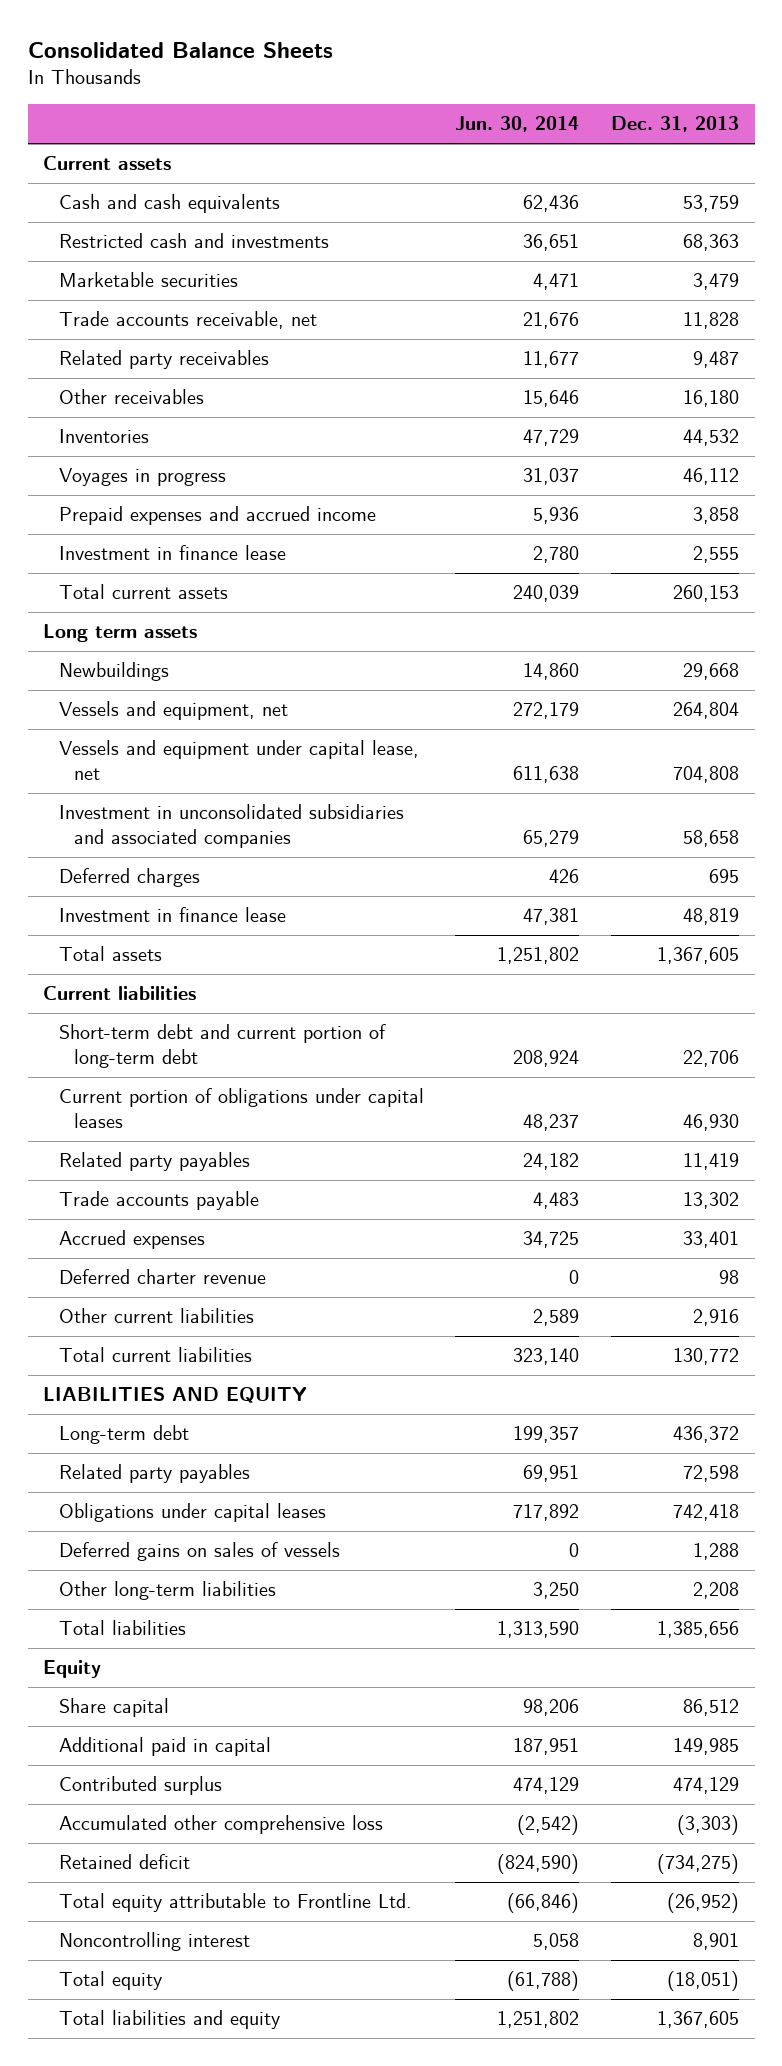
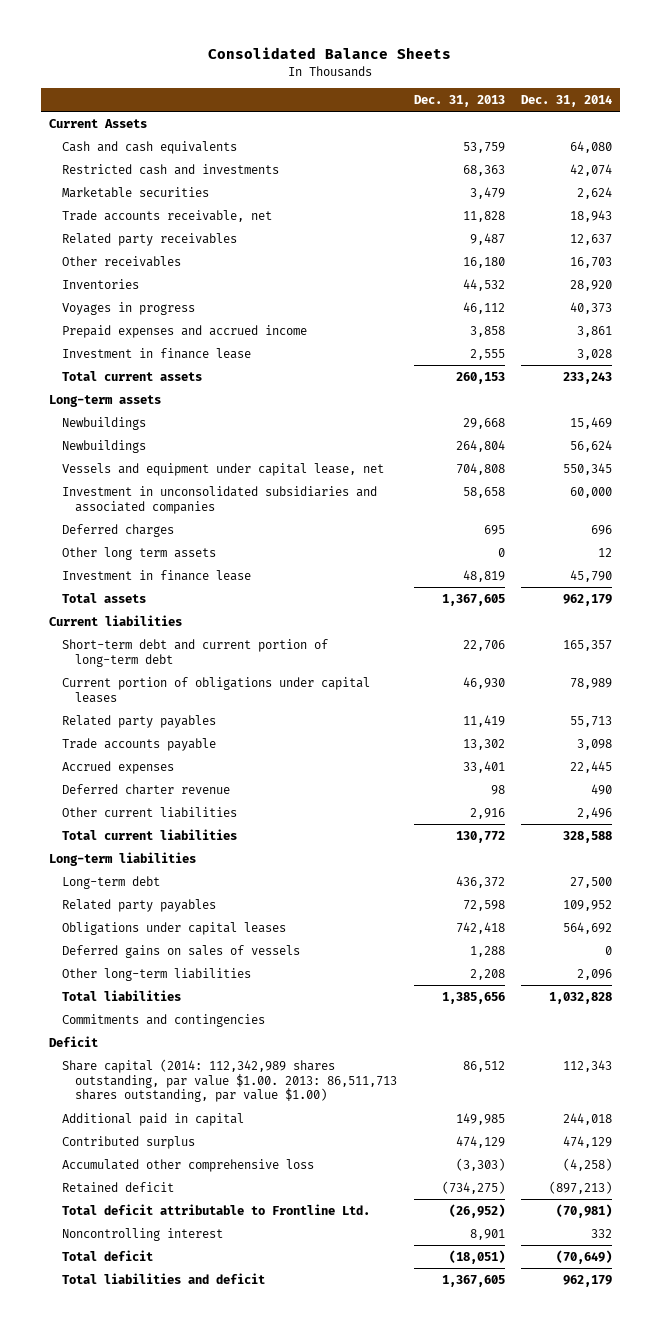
[455,116,580,133] Jun. 30, 2014 -> none
none -> [520,94,612,107] Dec. 31, 2014
[43,156,172,171] Current assets -> [48,118,147,128] Current Assets
[43,624,198,643] Long term assets -> [48,394,161,407] Long-term assets
[58,701,288,721] Vessels and equipment, net -> [62,439,147,453] Newbuildings
none -> [62,546,217,560] Other long term assets
[43,1387,308,1404] LIABILITIES AND EQUITY -> none
none -> [48,851,196,866] Long-term liabilities
none -> [62,1013,266,1027] Commitments and contingencies
[43,1660,102,1679] Equity -> [48,1035,98,1047] Deficit
[58,1698,169,1718] Share capital -> [62,1058,398,1103] Share capital (2014: 112,342,989 shares outstanding, par value $1.00. 2013: 86,511,713 shares outstanding, par value $1.00)
[58,1893,412,1913] Total equity attributable to Frontline Ltd. -> [62,1203,371,1215] Total deficit attributable to Frontline Ltd.
[58,1971,162,1991] Total equity -> [62,1249,154,1261] Total deficit
[58,2010,280,2030] Total liabilities and equity -> [62,1272,266,1284] Total liabilities and deficit

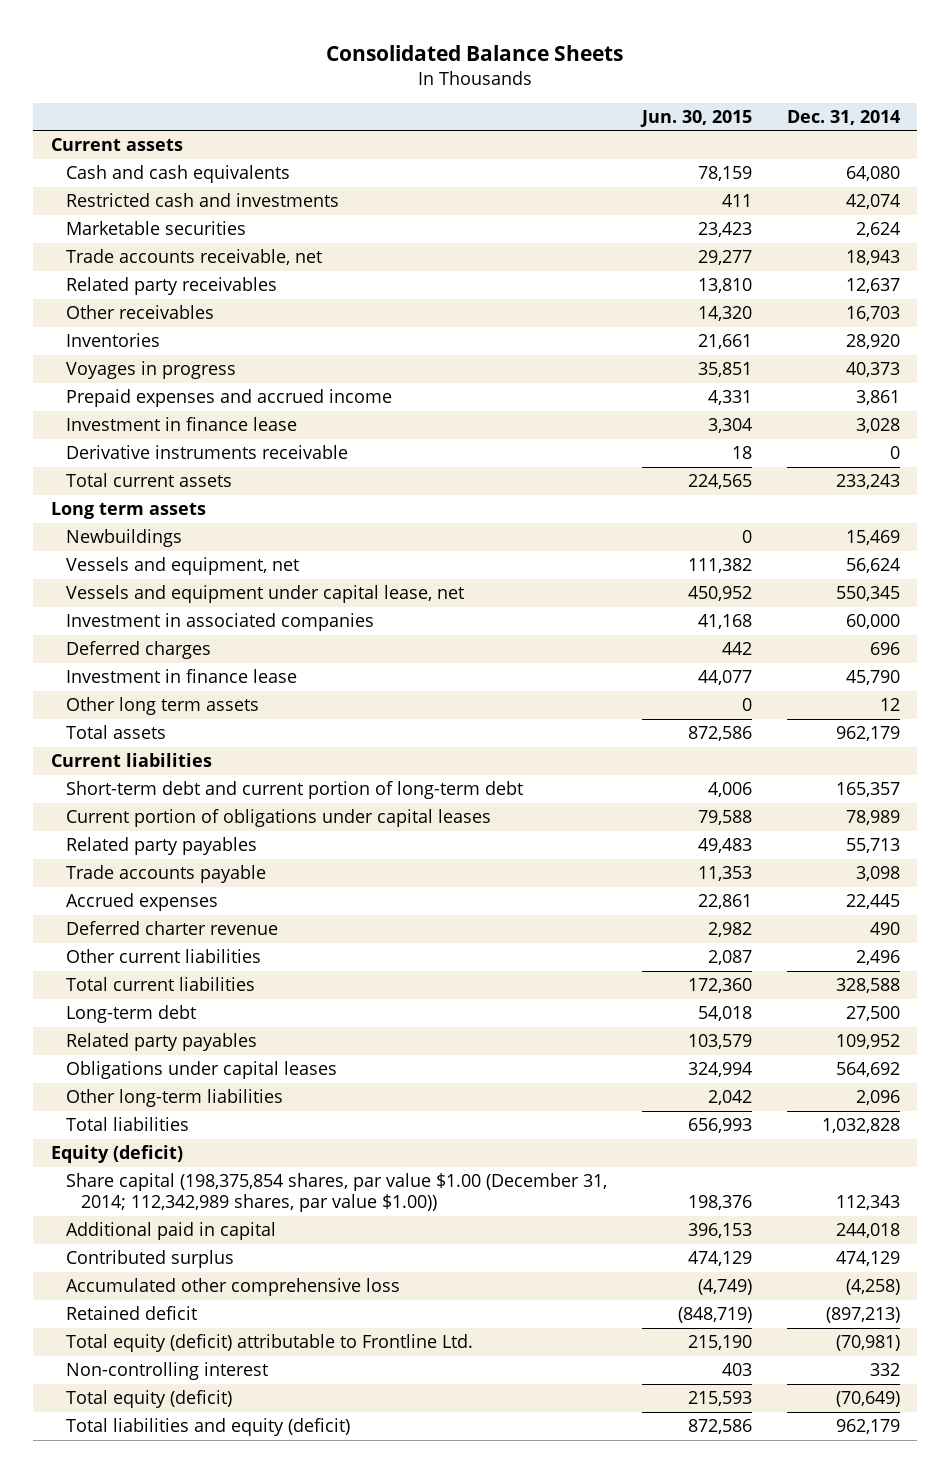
[413,94,505,107] Dec. 31, 2013 -> none
none -> [639,109,752,127] Jun. 30, 2015
[48,118,147,128] Current Assets -> [50,138,183,152] Current assets
none -> [66,445,349,460] Derivative instruments receivable
[48,394,161,407] Long-term assets -> [50,502,206,520] Long term assets
[62,439,147,453] Newbuildings -> [66,557,300,576] Vessels and equipment, net
[62,485,378,514] Investment in unconsolidated subsidiaries and associated companies -> [66,613,375,632] Investment in associated companies
[62,546,217,560] Other long term assets -> [66,697,260,716] Other long term assets
[48,851,196,866] Long-term liabilities -> none
[62,944,301,958] Deferred gains on sales of vessels -> none
[62,1013,266,1027] Commitments and contingencies -> none
[48,1035,98,1047] Deficit -> [50,1145,183,1164] Equity (deficit)
[62,1058,398,1103] Share capital (2014: 112,342,989 shares outstanding, par value $1.00. 2013: 86,511,713 shares outstanding, par value $1.00) -> [66,1173,608,1213] Share capital (198,375,854 shares, par value $1.00 (December 31, 2014; 112,342,989 shares, par value $1.00))
[62,1203,371,1215] Total deficit attributable to Frontline Ltd. -> [66,1334,474,1353] Total equity (deficit) attributable to Frontline Ltd.
[62,1227,224,1241] Noncontrolling interest -> [66,1362,269,1381] Non-controlling interest
[62,1249,154,1261] Total deficit -> [66,1390,233,1409] Total equity (deficit)
[62,1272,266,1284] Total liabilities and deficit -> [66,1418,351,1437] Total liabilities and equity (deficit)

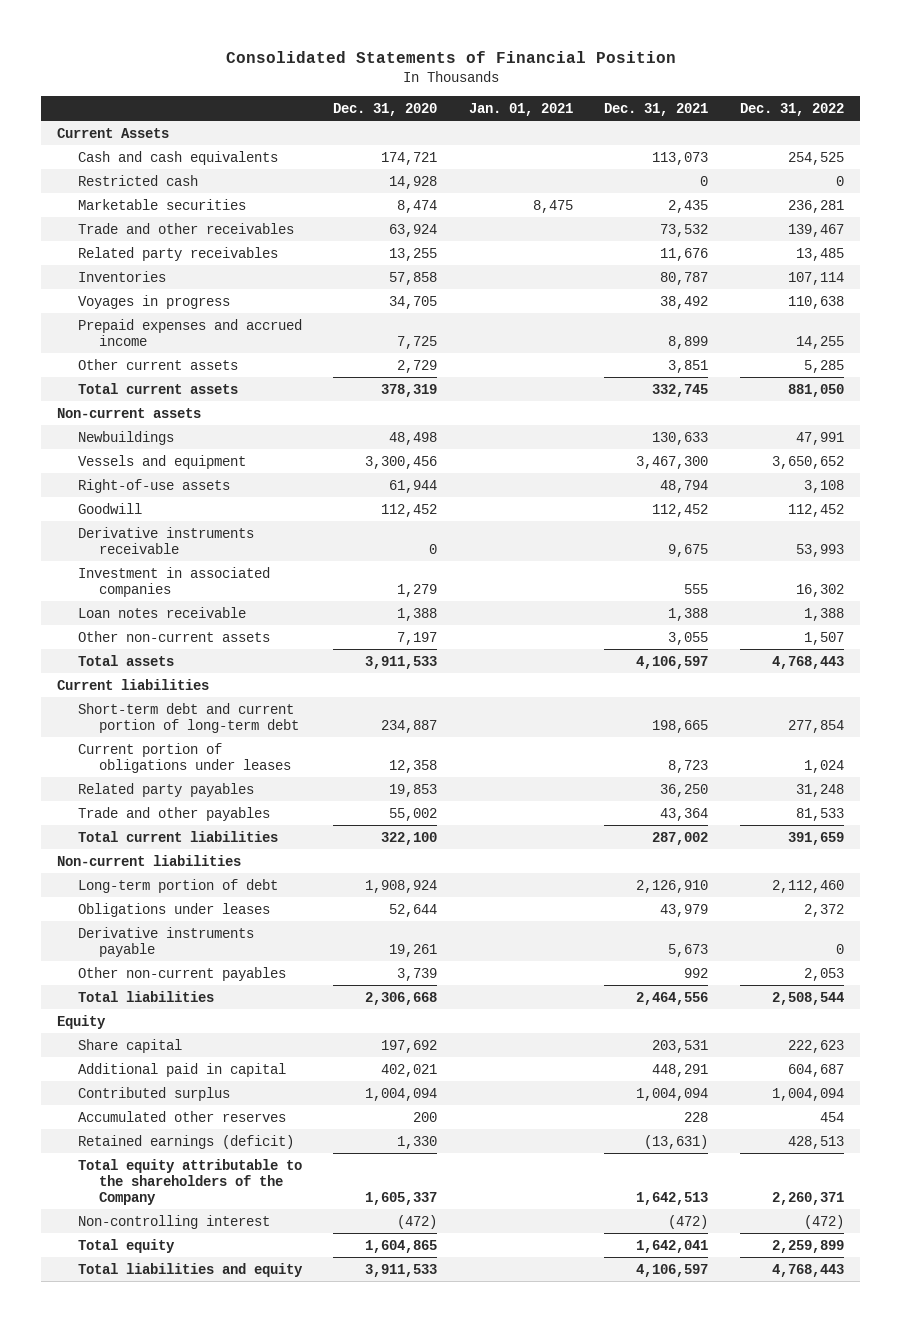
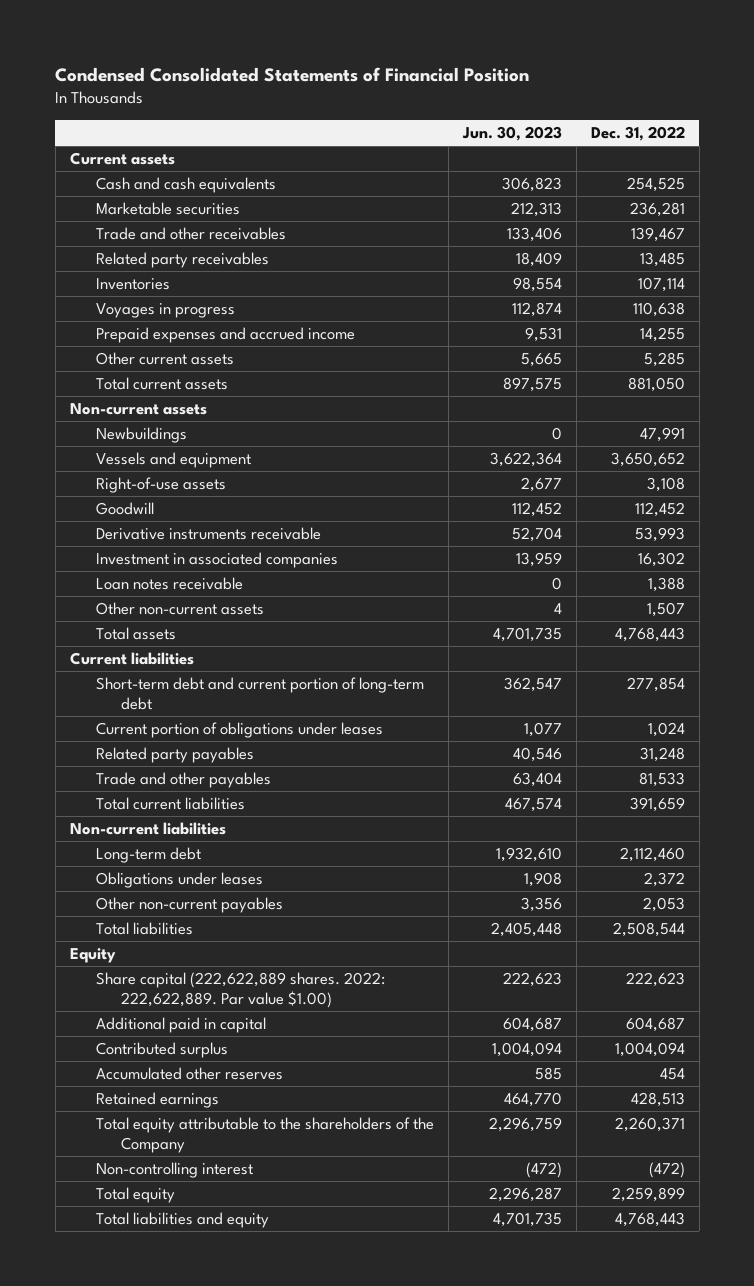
[225,51,676,64] Consolidated Statements of Financial Position -> [55,66,530,82] Condensed Consolidated Statements of Financial Position
[333,102,438,116] Dec. 31, 2020 -> none
[468,102,573,116] Jan. 01, 2021 -> none
[604,102,709,116] Dec. 31, 2021 -> none
none -> [461,125,562,141] Jun. 30, 2023
[57,127,170,138] Current Assets -> [69,152,175,166] Current assets
[77,174,198,186] Restricted cash -> none
[77,878,278,893] Long-term portion of debt -> [95,847,201,864] Long-term debt
[77,926,254,957] Derivative instruments payable -> none
[77,1038,182,1053] Share capital -> [95,972,385,1008] Share capital (222,622,889 shares. 2022: 222,622,889. Par value $1.00)
[77,1134,294,1149] Retained earnings (deficit) -> [95,1092,219,1109] Retained earnings

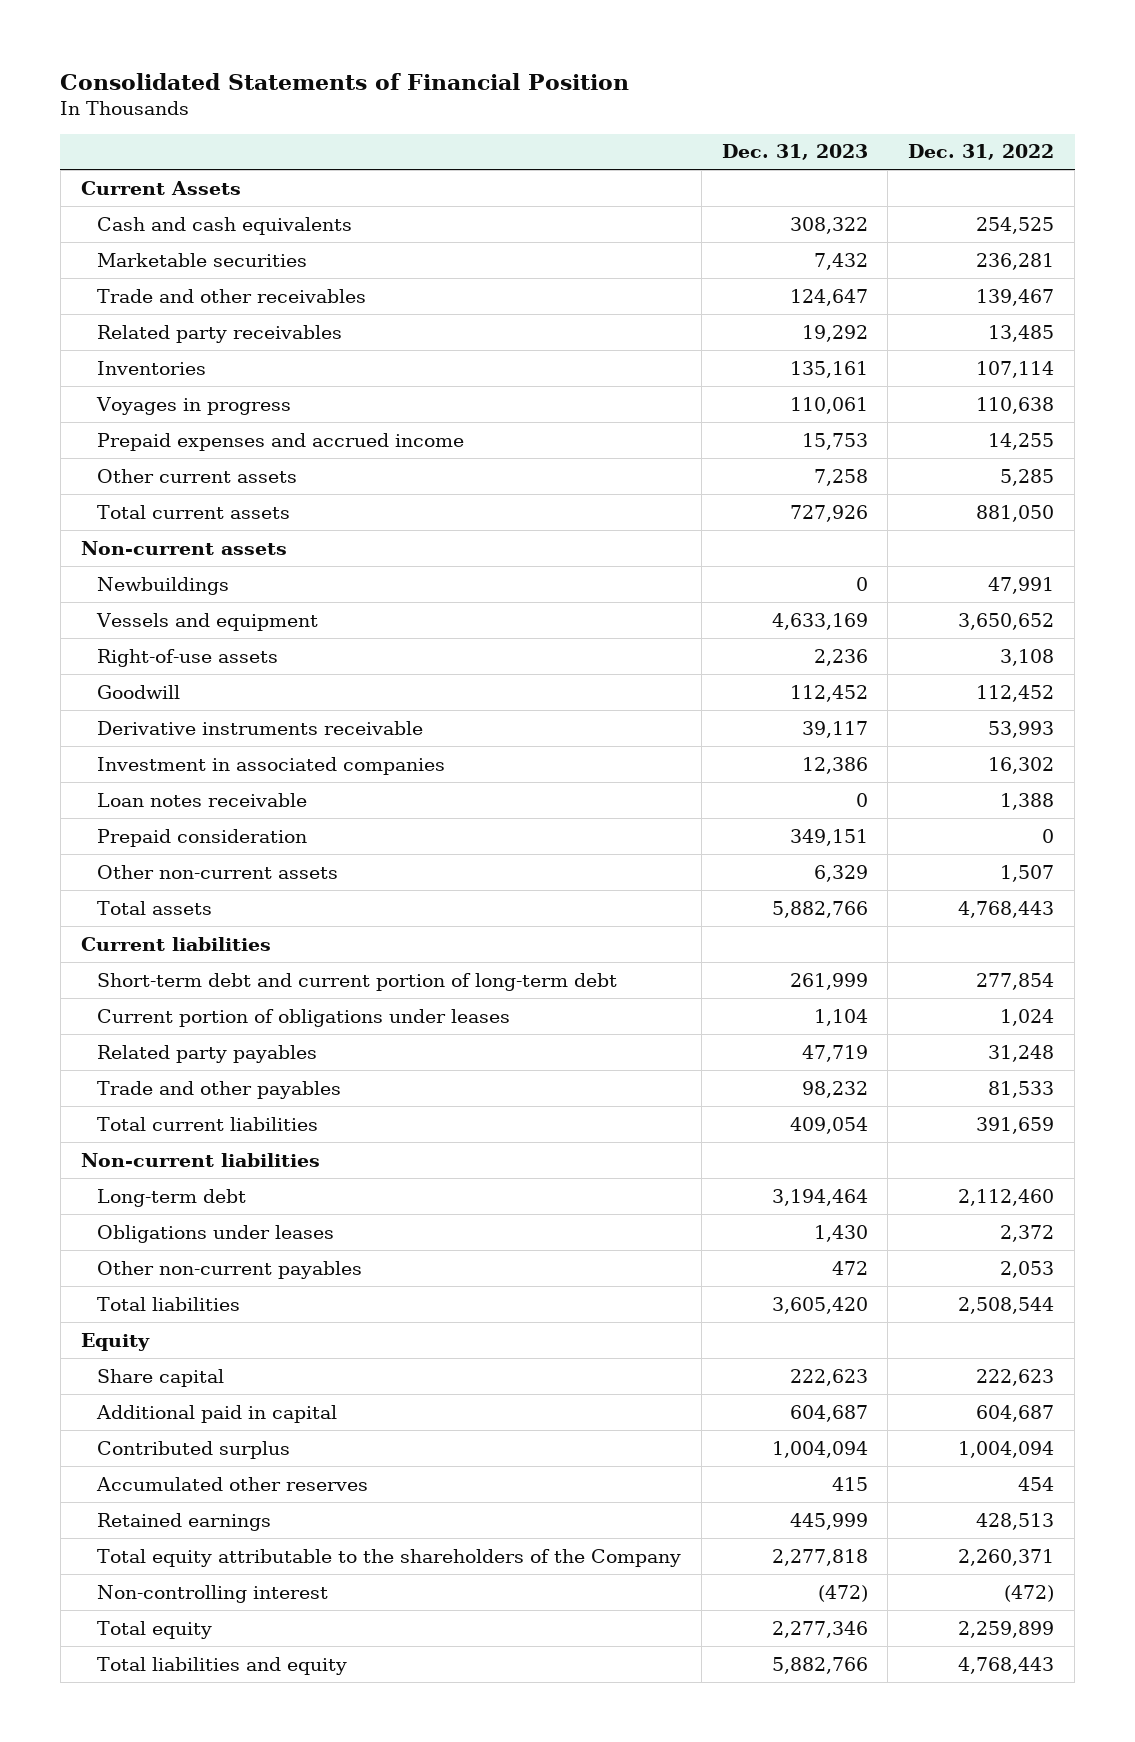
[55,66,530,82] Condensed Consolidated Statements of Financial Position -> [60,72,630,90] Consolidated Statements of Financial Position
[461,125,562,141] Jun. 30, 2023 -> none
none -> [721,144,868,161] Dec. 31, 2023
[69,152,175,166] Current assets -> [80,180,241,195] Current Assets
none -> [97,828,308,847] Prepaid consideration
[95,972,385,1008] Share capital (222,622,889 shares. 2022: 222,622,889. Par value $1.00) -> [97,1368,225,1387] Share capital

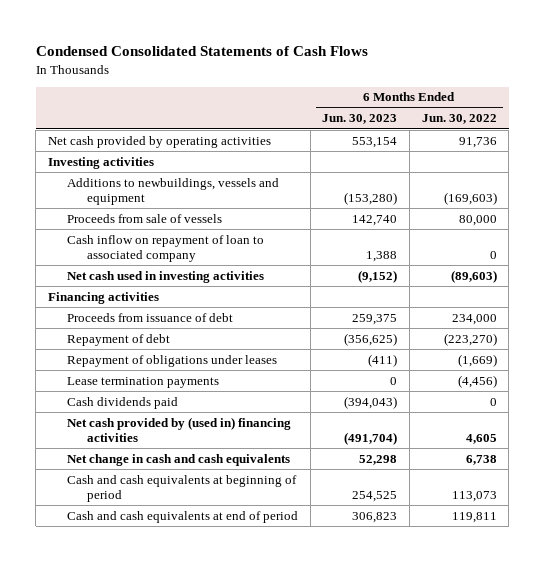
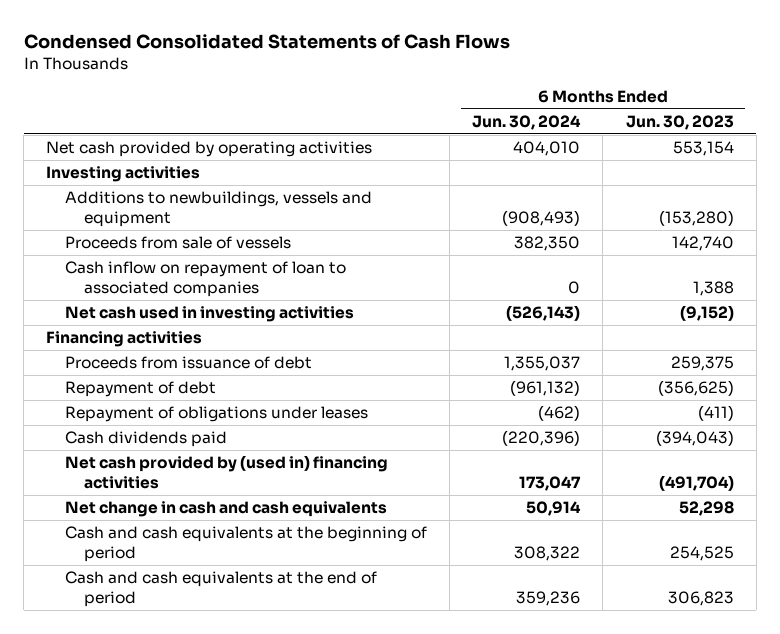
[421,114,497,125] Jun. 30, 2022 -> none
none -> [472,114,582,130] Jun. 30, 2024
[67,234,265,263] Cash inflow on repayment of loan to associated company -> [64,261,346,297] Cash inflow on repayment of loan to associated companies
[67,376,220,388] Lease termination payments -> none
[67,474,298,503] Cash and cash equivalents at beginning of period -> [64,526,427,562] Cash and cash equivalents at the beginning of period
[67,510,299,523] Cash and cash equivalents at end of period -> [64,571,377,607] Cash and cash equivalents at the end of period

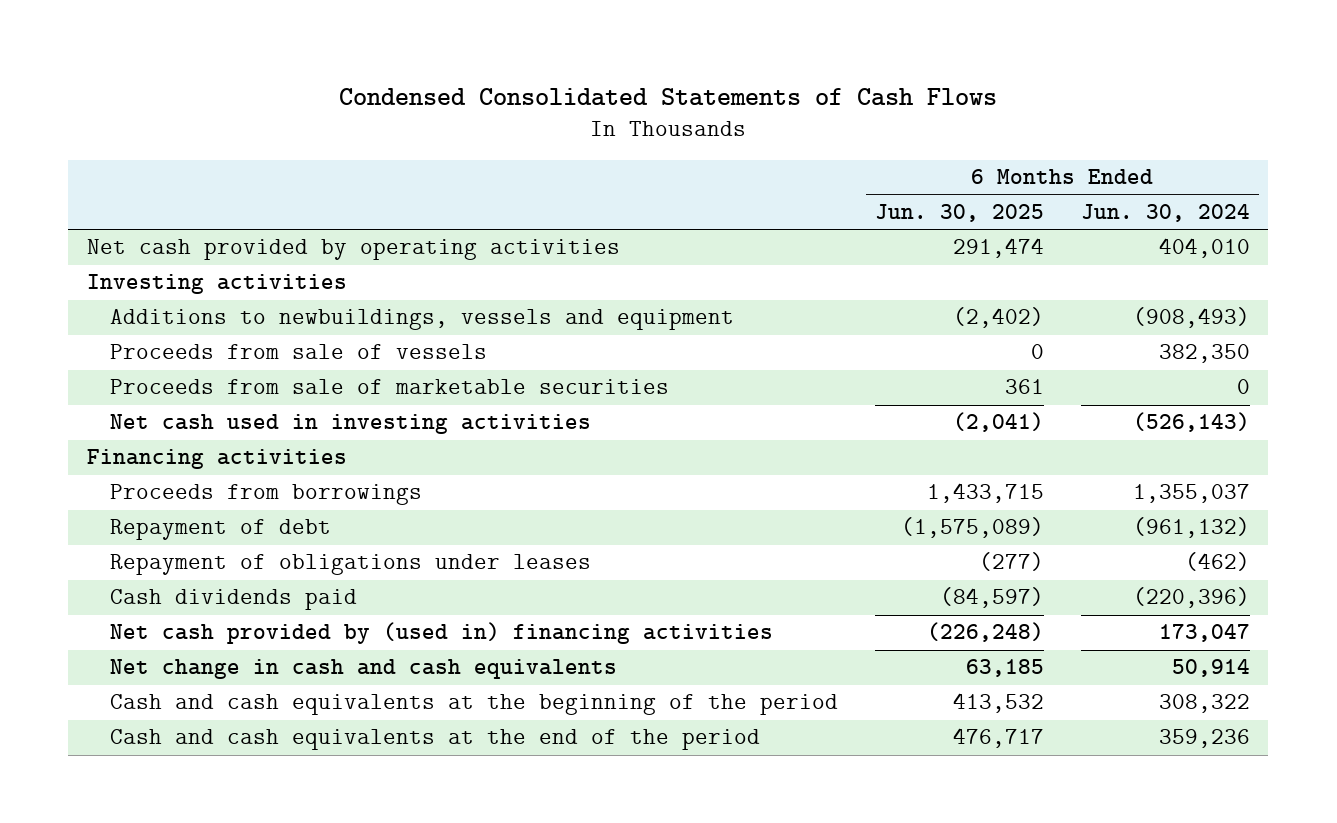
[625,114,734,130] Jun. 30, 2023 -> none
none -> [874,203,1044,222] Jun. 30, 2025
[64,261,346,297] Cash inflow on repayment of loan to associated companies -> none
none -> [109,379,669,395] Proceeds from sale of marketable securities
[64,356,312,370] Proceeds from issuance of debt -> [109,484,422,506] Proceeds from borrowings
[64,526,427,562] Cash and cash equivalents at the beginning of period -> [109,694,838,716] Cash and cash equivalents at the beginning of the period
[64,571,377,607] Cash and cash equivalents at the end of period -> [109,729,760,751] Cash and cash equivalents at the end of the period

